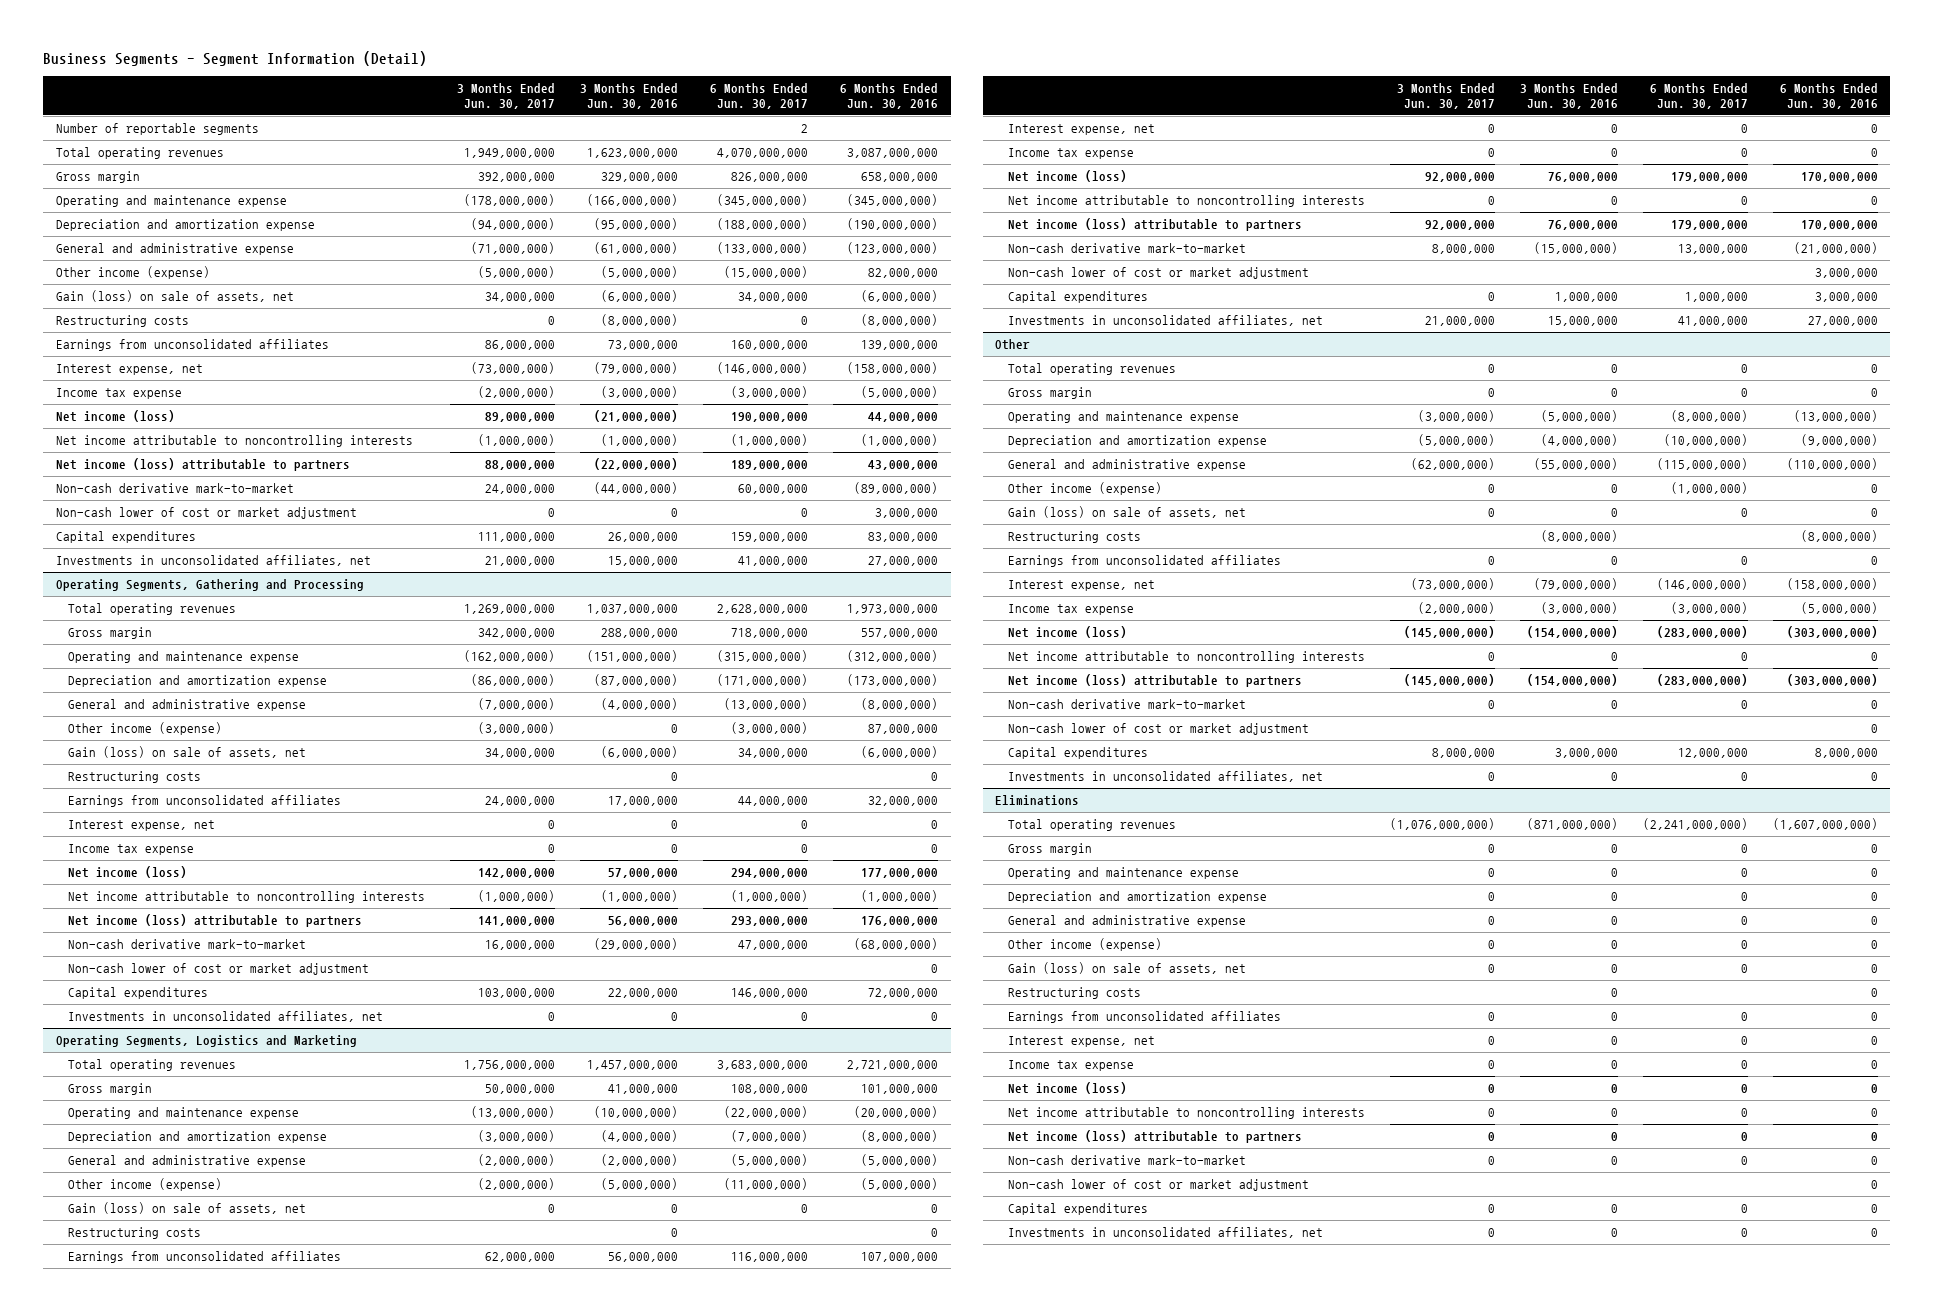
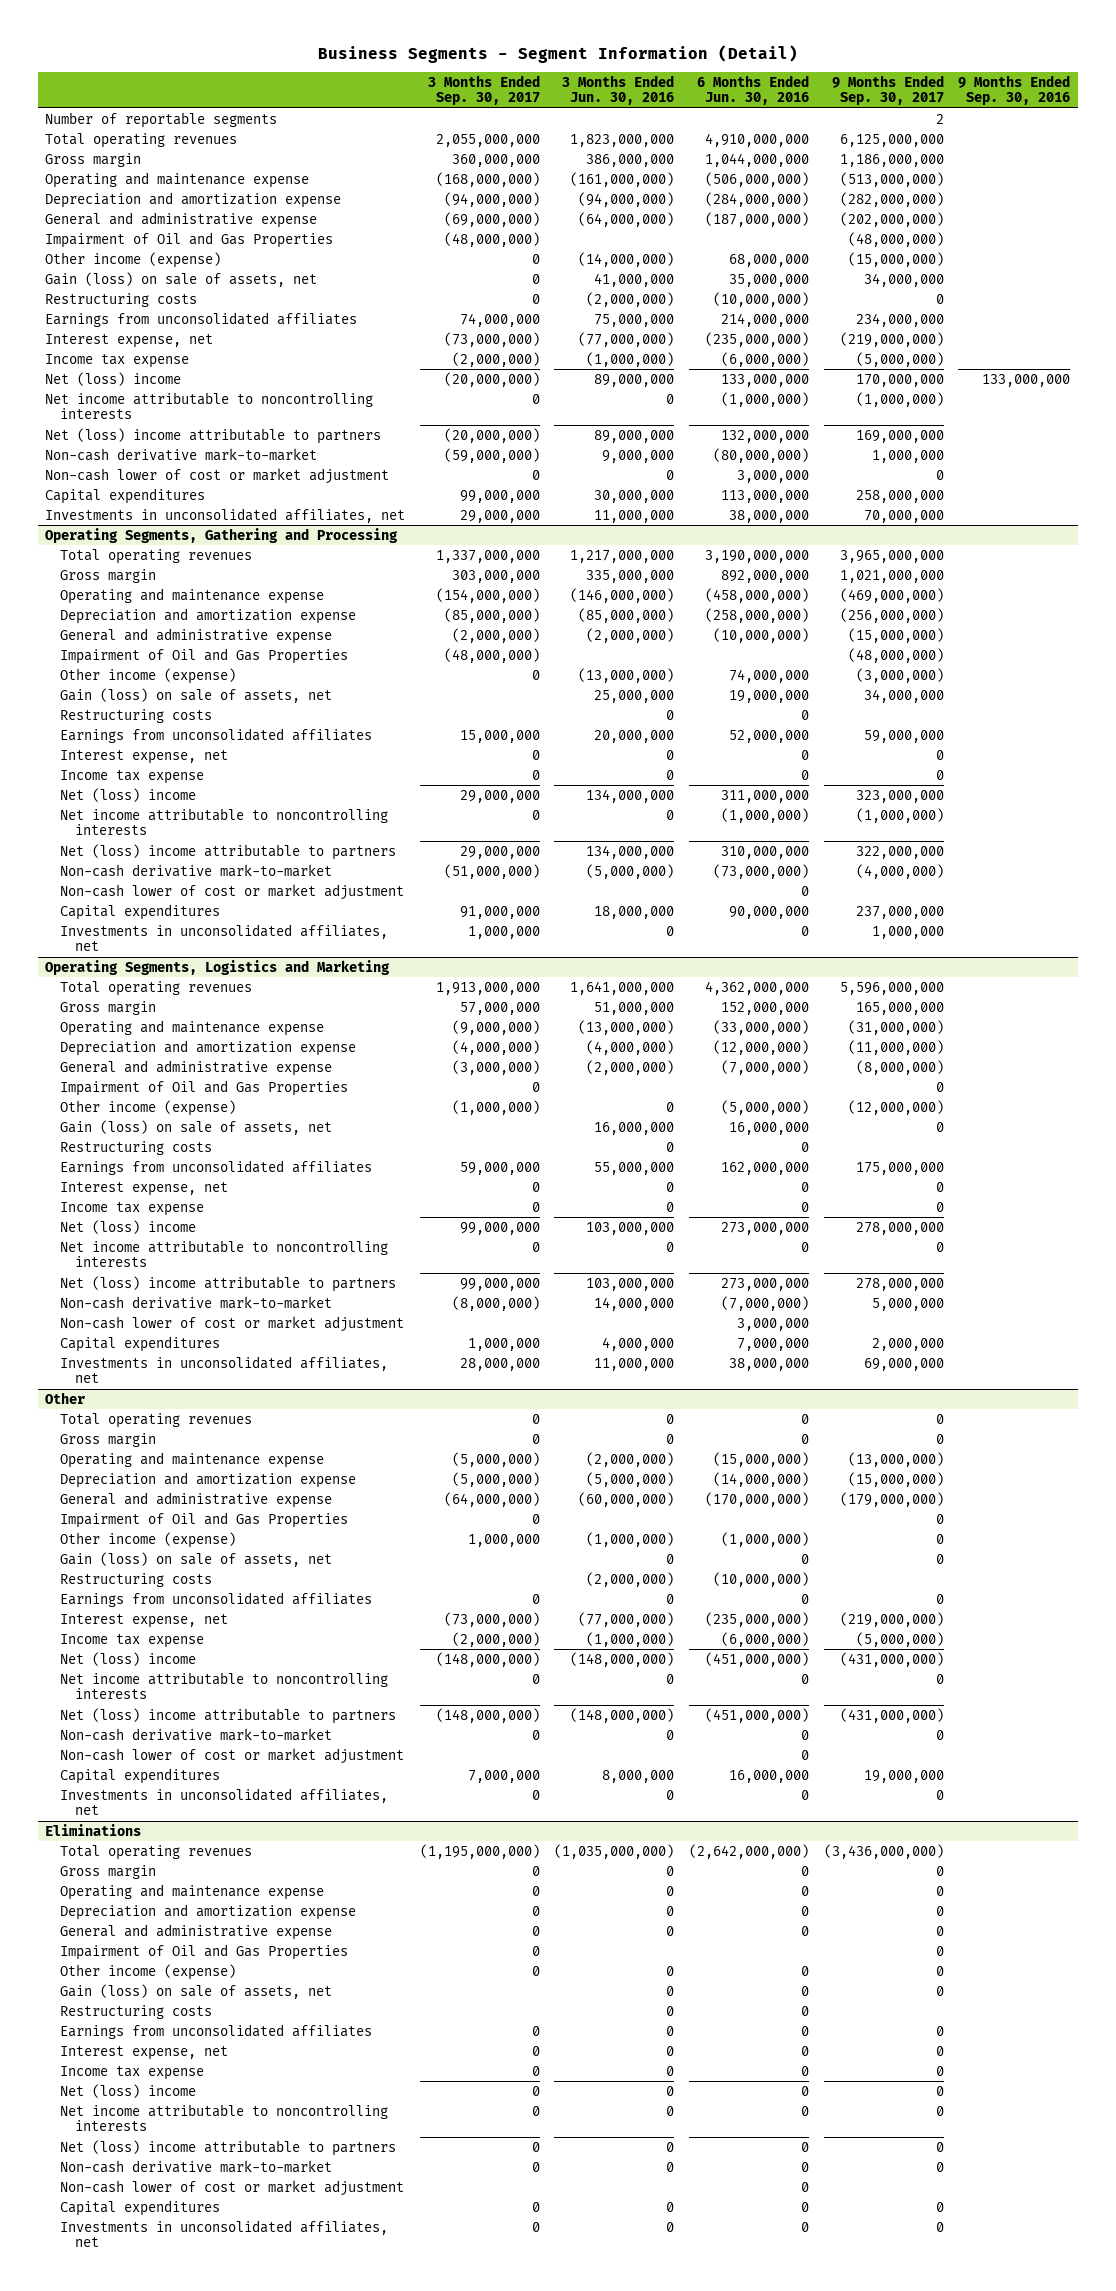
[457,83,556,109] 3 Months Ended Jun. 30, 2017 -> none
[710,83,809,109] 6 Months Ended Jun. 30, 2017 -> none
none -> [427,74,540,106] 3 Months Ended Sep. 30, 2017
none -> [831,74,944,106] 9 Months Ended Sep. 30, 2017
none -> [958,74,1071,106] 9 Months Ended Sep. 30, 2016
[587,148,679,159] 1,623,000,000 -> [570,133,675,147] 1,823,000,000
[847,148,939,159] 3,087,000,000 -> [705,132,810,147] 4,910,000,000
[601,172,679,183] 329,000,000 -> [586,153,675,167] 386,000,000
[861,172,939,183] 658,000,000 -> [705,152,810,167] 1,044,000,000
[587,194,679,207] (166,000,000) -> [570,171,675,187] (161,000,000)
[847,194,939,207] (345,000,000) -> [705,171,810,187] (506,000,000)
[594,218,679,231] (95,000,000) -> [578,191,675,207] (94,000,000)
[847,218,939,231] (190,000,000) -> [705,191,810,207] (284,000,000)
[594,242,679,255] (61,000,000) -> [578,211,675,227] (64,000,000)
[847,242,939,255] (123,000,000) -> [705,211,810,227] (187,000,000)
none -> [45,231,334,248] Impairment of Oil and Gas Properties
[601,266,679,279] (5,000,000) -> [578,251,675,267] (14,000,000)
[868,268,939,279] 82,000,000 -> [729,253,810,267] 68,000,000
[601,290,679,303] (6,000,000) -> [594,272,675,287] 41,000,000
[861,290,939,303] (6,000,000) -> [729,273,810,287] 35,000,000
[601,314,679,327] (8,000,000) -> [586,291,675,307] (2,000,000)
[861,314,939,327] (8,000,000) -> [713,291,810,307] (10,000,000)
[608,340,679,351] 73,000,000 -> [594,313,675,327] 75,000,000
[861,340,939,351] 139,000,000 -> [721,312,810,327] 214,000,000
[594,362,679,375] (79,000,000) -> [578,331,675,347] (77,000,000)
[847,362,939,375] (158,000,000) -> [705,331,810,347] (235,000,000)
[601,386,679,399] (3,000,000) -> [586,351,675,367] (1,000,000)
[861,386,939,399] (5,000,000) -> [721,351,810,367] (6,000,000)
[55,410,175,423] Net income (loss) -> [45,371,182,386] Net (loss) income
[594,410,679,423] (21,000,000) -> [594,373,675,387] 89,000,000
[868,412,939,423] 44,000,000 -> [721,373,810,387] 133,000,000
[601,434,679,447] (1,000,000) -> [666,393,675,404] 0
[55,458,350,472] Net income (loss) attributable to partners -> [45,427,382,444] Net (loss) income attributable to partners
[594,458,679,471] (22,000,000) -> [594,429,675,443] 89,000,000
[868,460,939,471] 43,000,000 -> [721,429,810,443] 132,000,000
[594,482,679,495] (44,000,000) -> [602,449,675,463] 9,000,000
[854,482,939,495] (89,000,000) -> [713,447,810,463] (80,000,000)
[608,532,679,543] 26,000,000 -> [594,489,675,503] 30,000,000
[868,532,939,543] 83,000,000 -> [721,489,810,503] 113,000,000
[608,556,679,567] 15,000,000 -> [594,509,675,523] 11,000,000
[868,556,939,567] 27,000,000 -> [729,509,810,523] 38,000,000
[587,604,679,615] 1,037,000,000 -> [570,549,675,563] 1,217,000,000
[847,604,939,615] 1,973,000,000 -> [705,549,810,563] 3,190,000,000
[601,628,679,639] 288,000,000 -> [586,569,675,583] 335,000,000
[861,628,939,639] 557,000,000 -> [721,569,810,583] 892,000,000
[587,650,679,663] (151,000,000) -> [570,587,675,603] (146,000,000)
[847,650,939,663] (312,000,000) -> [705,587,810,603] (458,000,000)
[594,674,679,687] (87,000,000) -> [578,607,675,623] (85,000,000)
[847,674,939,687] (173,000,000) -> [705,607,810,623] (258,000,000)
[601,698,679,711] (4,000,000) -> [586,627,675,643] (2,000,000)
[861,698,939,711] (8,000,000) -> [713,627,810,643] (10,000,000)
none -> [60,647,349,664] Impairment of Oil and Gas Properties
[671,724,679,734] 0 -> [578,667,675,683] (13,000,000)
[868,724,939,735] 87,000,000 -> [729,668,810,683] 74,000,000
[601,746,679,759] (6,000,000) -> [594,689,675,703] 25,000,000
[861,746,939,759] (6,000,000) -> [729,689,810,703] 19,000,000
[608,796,679,807] 17,000,000 -> [594,729,675,743] 20,000,000
[868,796,939,807] 32,000,000 -> [729,729,810,743] 52,000,000
[68,866,188,879] Net income (loss) -> [60,787,197,802] Net (loss) income
[608,868,679,879] 57,000,000 -> [586,788,675,803] 134,000,000
[861,868,939,879] 177,000,000 -> [721,789,810,803] 311,000,000
[601,890,679,903] (1,000,000) -> [666,809,675,820] 0
[68,914,363,928] Net income (loss) attributable to partners -> [60,843,397,860] Net (loss) income attributable to partners
[608,916,679,927] 56,000,000 -> [586,844,675,859] 134,000,000
[861,916,939,927] 176,000,000 -> [721,845,810,859] 310,000,000
[594,938,679,951] (29,000,000) -> [586,863,675,879] (5,000,000)
[854,938,939,951] (68,000,000) -> [713,863,810,879] (73,000,000)
[608,988,679,999] 22,000,000 -> [594,905,675,919] 18,000,000
[868,988,939,999] 72,000,000 -> [729,905,810,919] 90,000,000
[587,1060,679,1071] 1,457,000,000 -> [570,980,675,995] 1,641,000,000
[847,1060,939,1071] 2,721,000,000 -> [705,980,810,995] 4,362,000,000
[608,1084,679,1095] 41,000,000 -> [594,1001,675,1015] 51,000,000
[861,1084,939,1095] 101,000,000 -> [721,1001,810,1015] 152,000,000
[594,1106,679,1119] (10,000,000) -> [578,1019,675,1035] (13,000,000)
[854,1106,939,1119] (20,000,000) -> [713,1019,810,1035] (33,000,000)
[861,1130,939,1143] (8,000,000) -> [713,1039,810,1055] (12,000,000)
[861,1154,939,1167] (5,000,000) -> [721,1059,810,1075] (7,000,000)
none -> [60,1079,349,1096] Impairment of Oil and Gas Properties
[601,1178,679,1191] (5,000,000) -> [666,1101,675,1112] 0
[671,1204,679,1214] 0 -> [594,1121,675,1135] 16,000,000
[931,1204,939,1214] 0 -> [729,1121,810,1135] 16,000,000
[608,1252,679,1263] 56,000,000 -> [594,1161,675,1175] 55,000,000
[861,1252,939,1263] 107,000,000 -> [721,1161,810,1175] 162,000,000
[1007,170,1127,183] Net income (loss) -> [60,1219,197,1234] Net (loss) income
[1547,172,1618,183] 76,000,000 -> [586,1221,675,1235] 103,000,000
[1800,172,1878,183] 170,000,000 -> [721,1221,810,1235] 273,000,000
[1007,218,1302,232] Net income (loss) attributable to partners -> [60,1275,397,1292] Net (loss) income attributable to partners
[1547,220,1618,231] 76,000,000 -> [586,1277,675,1291] 103,000,000
[1800,220,1878,231] 170,000,000 -> [721,1277,810,1291] 273,000,000
[1533,242,1618,255] (15,000,000) -> [594,1296,675,1311] 14,000,000
[1793,242,1878,255] (21,000,000) -> [721,1295,810,1311] (7,000,000)
[1554,292,1618,303] 1,000,000 -> [602,1336,675,1351] 4,000,000
[1814,292,1878,303] 3,000,000 -> [737,1337,810,1351] 7,000,000
[1547,316,1618,327] 15,000,000 -> [594,1357,675,1371] 11,000,000
[1807,316,1878,327] 27,000,000 -> [729,1357,810,1371] 38,000,000
[1540,410,1618,423] (5,000,000) -> [586,1451,675,1467] (2,000,000)
[1793,410,1878,423] (13,000,000) -> [713,1451,810,1467] (15,000,000)
[1540,434,1618,447] (4,000,000) -> [586,1471,675,1487] (5,000,000)
[1800,434,1878,447] (9,000,000) -> [713,1471,810,1487] (14,000,000)
[1533,458,1618,471] (55,000,000) -> [578,1491,675,1507] (60,000,000)
[1786,458,1878,471] (110,000,000) -> [705,1491,810,1507] (170,000,000)
none -> [60,1511,349,1528] Impairment of Oil and Gas Properties
[1610,484,1618,494] 0 -> [586,1531,675,1547] (1,000,000)
[1870,484,1878,494] 0 -> [721,1531,810,1547] (1,000,000)
[1540,530,1618,543] (8,000,000) -> [586,1571,675,1587] (2,000,000)
[1800,530,1878,543] (8,000,000) -> [713,1571,810,1587] (10,000,000)
[1533,578,1618,591] (79,000,000) -> [578,1611,675,1627] (77,000,000)
[1786,578,1878,591] (158,000,000) -> [705,1611,810,1627] (235,000,000)
[1540,602,1618,615] (3,000,000) -> [586,1631,675,1647] (1,000,000)
[1800,602,1878,615] (5,000,000) -> [721,1631,810,1647] (6,000,000)
[1007,626,1127,639] Net income (loss) -> [60,1651,197,1666] Net (loss) income
[1526,626,1618,639] (154,000,000) -> [570,1651,675,1667] (148,000,000)
[1786,626,1878,639] (303,000,000) -> [705,1651,810,1667] (451,000,000)
[1007,674,1302,688] Net income (loss) attributable to partners -> [60,1707,397,1724] Net (loss) income attributable to partners
[1526,674,1618,687] (154,000,000) -> [570,1707,675,1723] (148,000,000)
[1786,674,1878,687] (303,000,000) -> [705,1707,810,1723] (451,000,000)
[1554,748,1618,759] 3,000,000 -> [602,1769,675,1783] 8,000,000
[1814,748,1878,759] 8,000,000 -> [729,1769,810,1783] 16,000,000
[1526,818,1618,831] (871,000,000) -> [554,1843,675,1859] (1,035,000,000)
[1772,818,1878,831] (1,607,000,000) -> [689,1843,810,1859] (2,642,000,000)
none -> [60,1943,349,1960] Impairment of Oil and Gas Properties
[1007,1082,1127,1095] Net income (loss) -> [60,2083,197,2098] Net (loss) income
[1007,1130,1302,1144] Net income (loss) attributable to partners -> [60,2139,397,2156] Net (loss) income attributable to partners

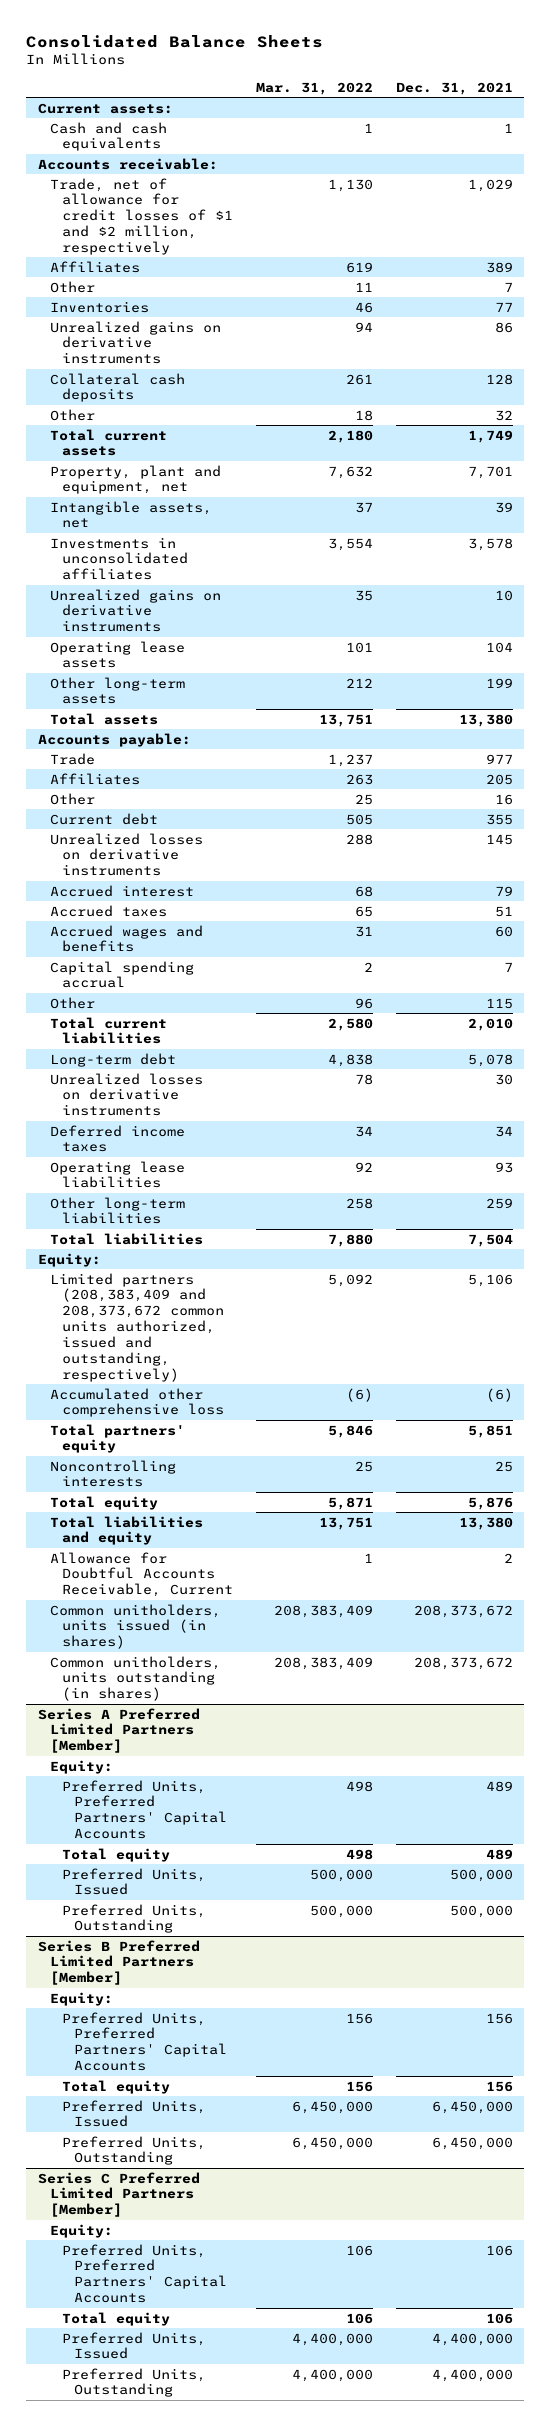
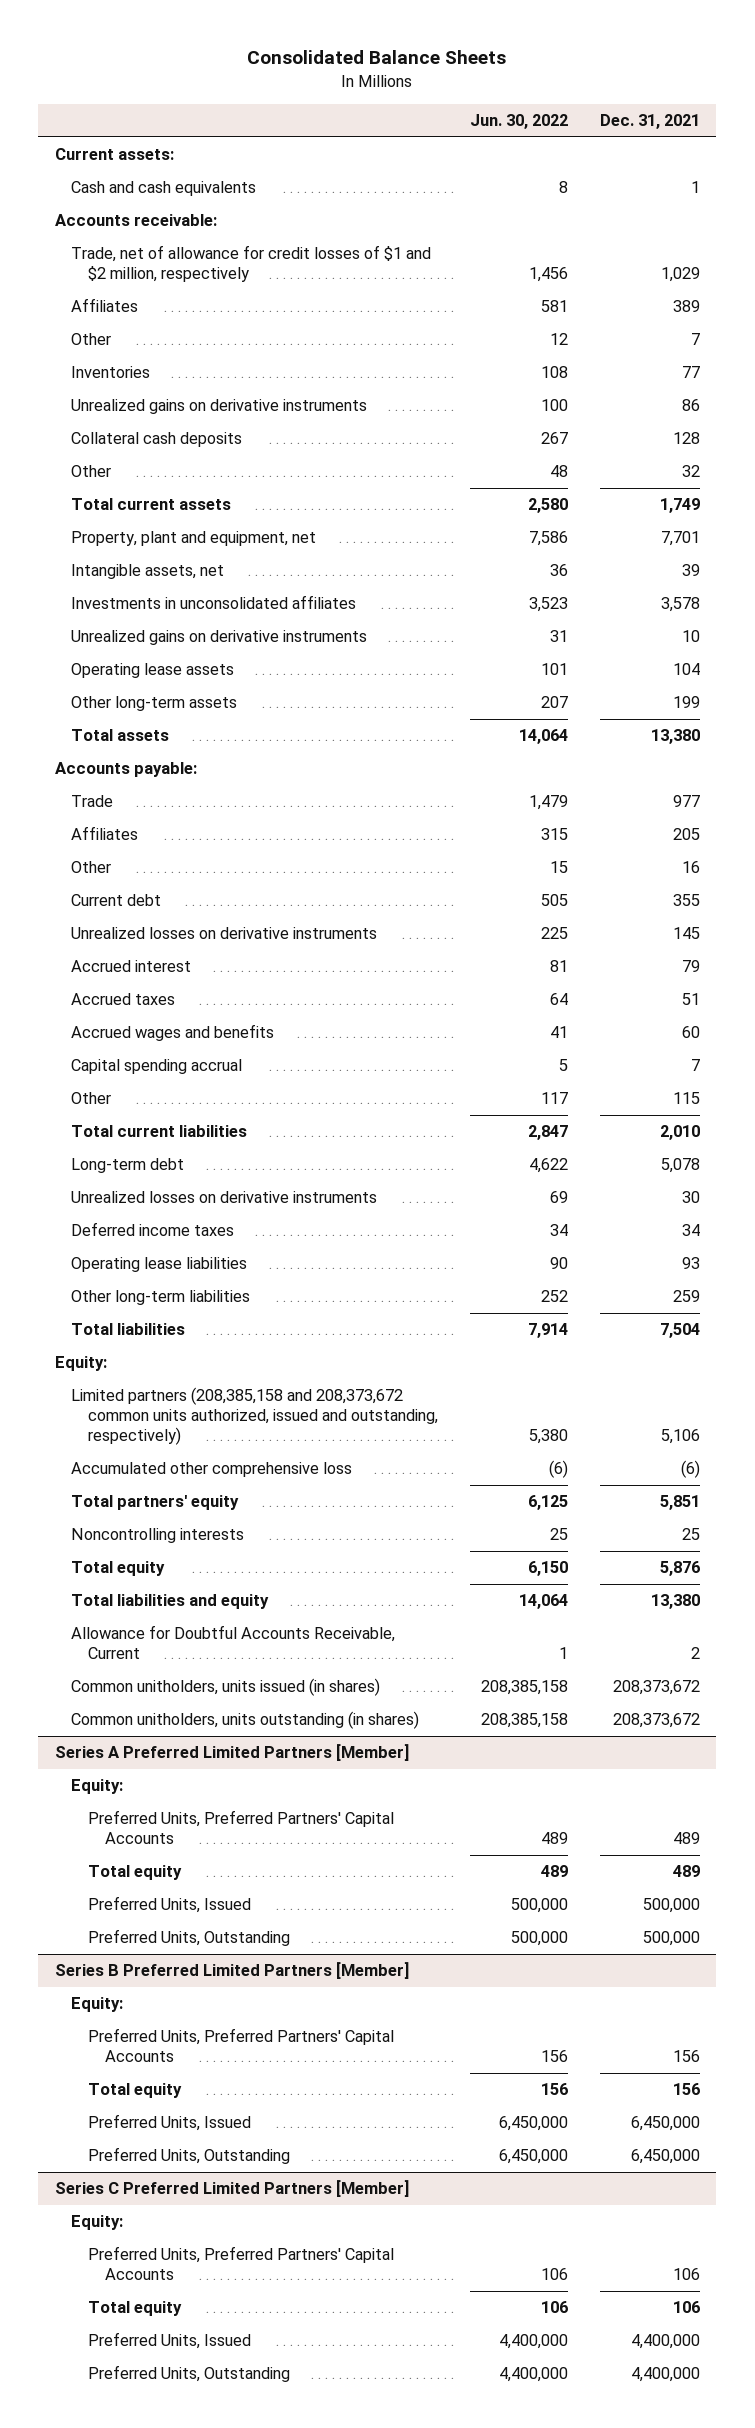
[255,82,373,96] Mar. 31, 2022 -> none
none -> [470,114,569,130] Jun. 30, 2022
[49,1272,224,1382] Limited partners (208,383,409 and 208,373,672 common units authorized, issued and outstanding, respectively) -> [71,1387,439,1446] Limited partners (208,385,158 and 208,373,672 common units authorized, issued and outstanding, respectively)

